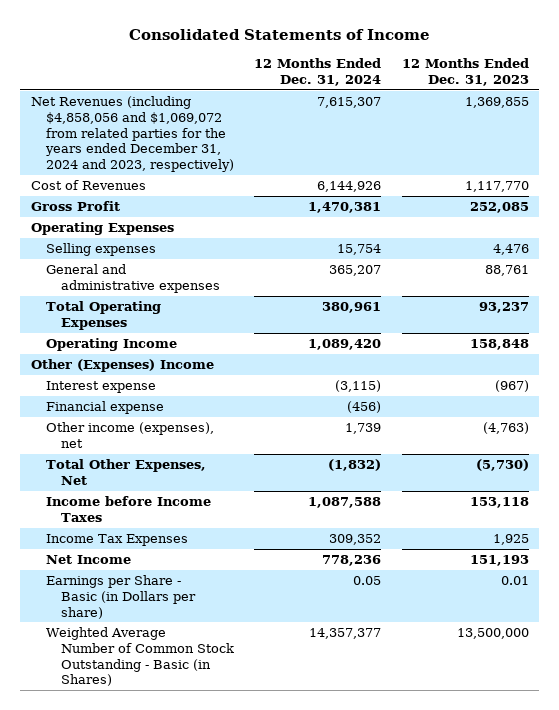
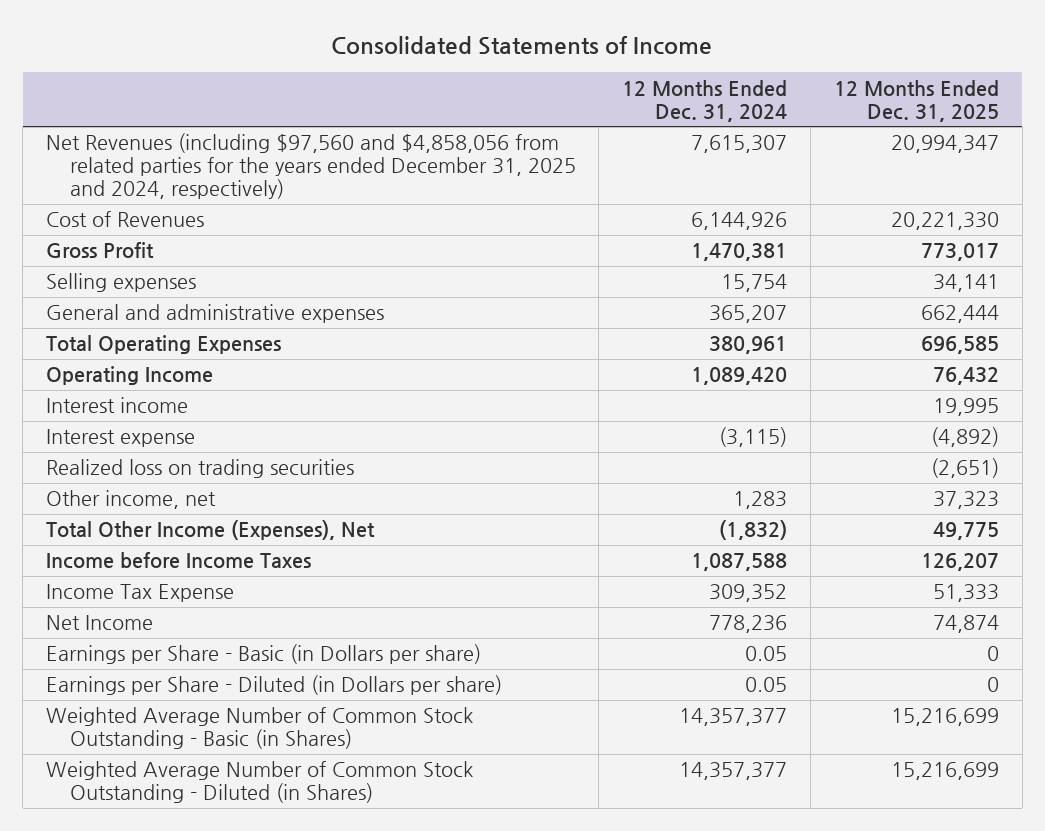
[401,58,529,87] 12 Months Ended Dec. 31, 2023 -> none
none -> [833,79,999,122] 12 Months Ended Dec. 31, 2025
[30,96,234,173] Net Revenues (including $4,858,056 and $1,069,072 from related parties for the years ended December 31, 2024 and 2023, respectively) -> [45,133,576,200] Net Revenues (including $97,560 and $4,858,056 from related parties for the years ended December 31, 2025 and 2024, respectively)
[30,222,174,236] Operating Expenses -> none
[30,359,214,373] Other (Expenses) Income -> none
none -> [45,397,188,414] Interest income
[45,401,164,415] Financial expense -> none
none -> [45,459,354,479] Realized loss on trading securities
[45,422,214,448] Other income (expenses), net -> [45,490,216,510] Other income, net
[345,423,382,435] 1,739 -> [733,491,788,510] 1,283
[45,459,206,485] Total Other Expenses, Net -> [45,520,375,541] Total Other Income (Expenses), Net
[45,534,188,547] Income Tax Expenses -> [45,584,234,603] Income Tax Expense
none -> [45,675,502,696] Earnings per Share - Diluted (in Dollars per share)
none -> [45,761,473,804] Weighted Average Number of Common Stock Outstanding - Diluted (in Shares)

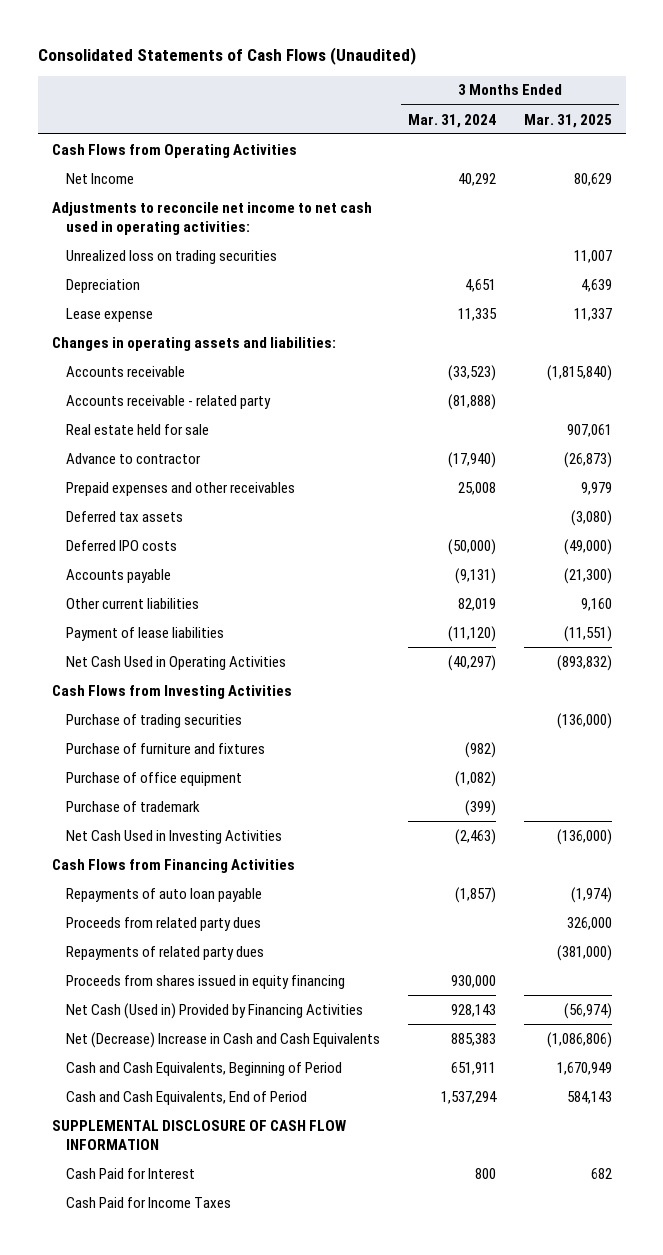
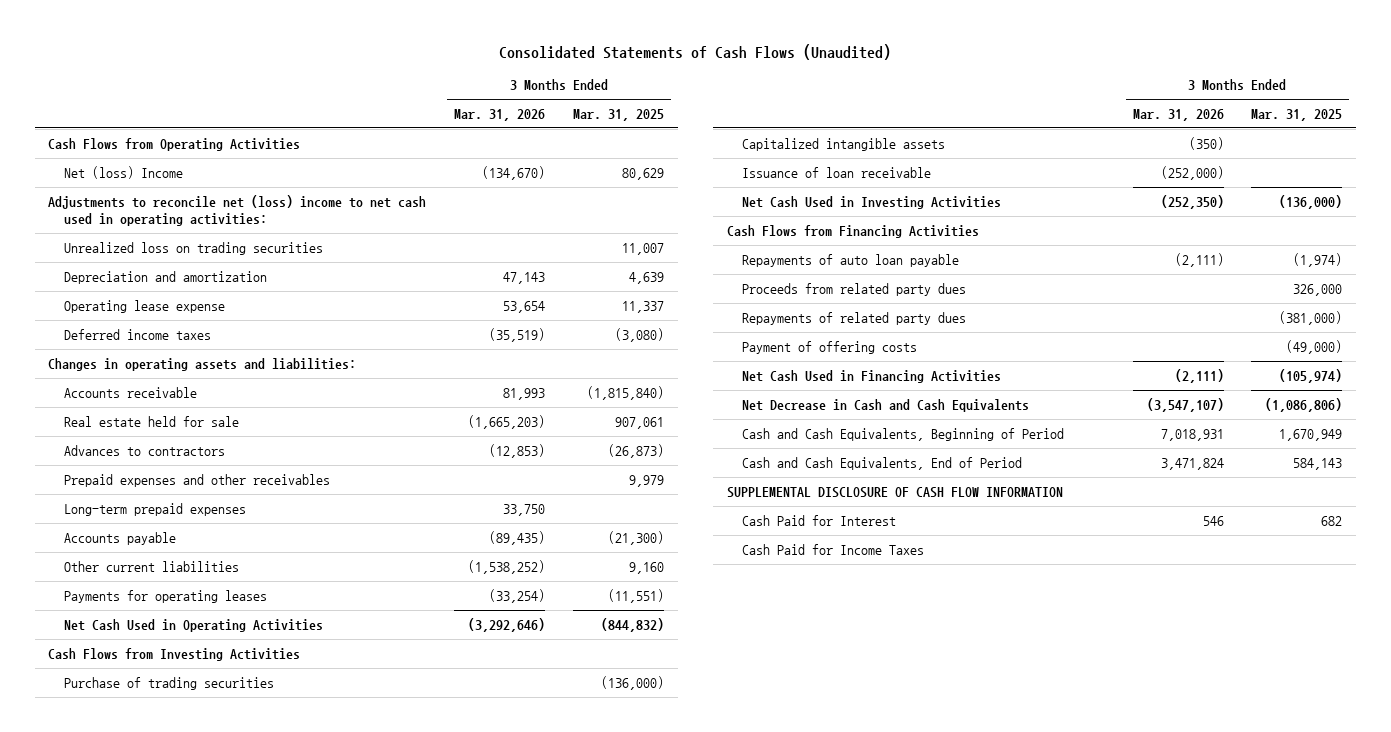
[407,113,496,128] Mar. 31, 2024 -> none
none -> [454,109,546,122] Mar. 31, 2026
[65,172,134,184] Net Income -> [64,165,184,179] Net (loss) Income
[51,201,372,235] Adjustments to reconcile net income to net cash used in operating activities: -> [48,194,427,227] Adjustments to reconcile net (loss) income to net cash used in operating activities:
[65,278,140,293] Depreciation -> [64,270,268,284] Depreciation and amortization
[65,307,153,322] Lease expense -> [64,299,226,313] Operating lease expense
none -> [64,328,212,340] Deferred income taxes
[65,394,271,409] Accounts receivable - related party -> none
[65,452,201,464] Advance to contractor -> [64,444,226,456] Advances to contractors
[65,510,183,522] Deferred tax assets -> none
[65,539,177,551] Deferred IPO costs -> none
none -> [64,502,247,516] Long-term prepaid expenses
[65,626,224,641] Payment of lease liabilities -> [64,589,268,603] Payments for operating leases
[556,654,612,671] (893,832) -> [600,617,664,632] (844,832)
[65,742,265,754] Purchase of furniture and fixtures -> none
[65,771,242,786] Purchase of office equipment -> none
[65,800,200,812] Purchase of trademark -> [742,137,946,151] Capitalized intangible assets
none -> [742,166,932,178] Issuance of loan receivable
[65,974,345,989] Proceeds from shares issued in equity financing -> none
none -> [742,340,918,354] Payment of offering costs
[65,1002,363,1019] Net Cash (Used in) Provided by Financing Activities -> [742,369,1002,383] Net Cash Used in Financing Activities
[563,1002,612,1019] (56,974) -> [1279,368,1343,383] (105,974)
[65,1031,380,1048] Net (Decrease) Increase in Cash and Cash Equivalents -> [742,398,1030,412] Net Decrease in Cash and Cash Equivalents

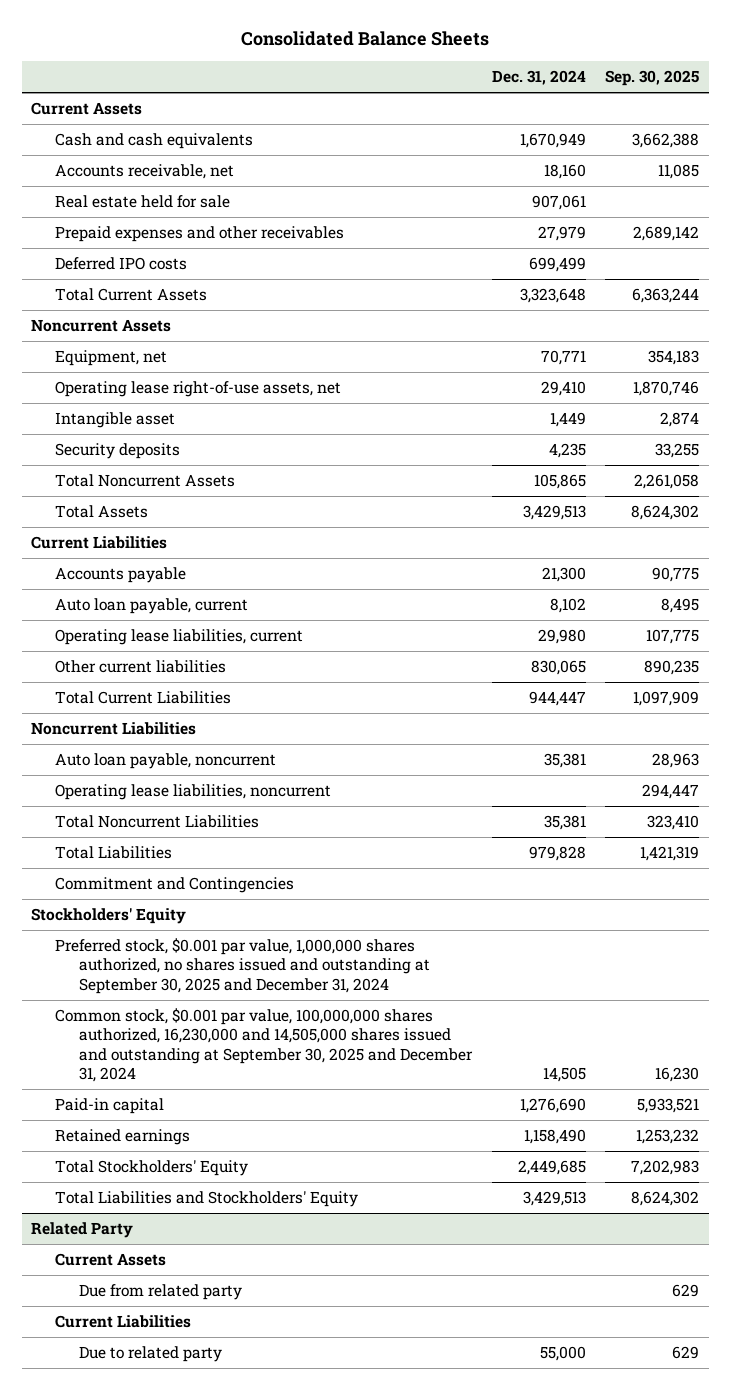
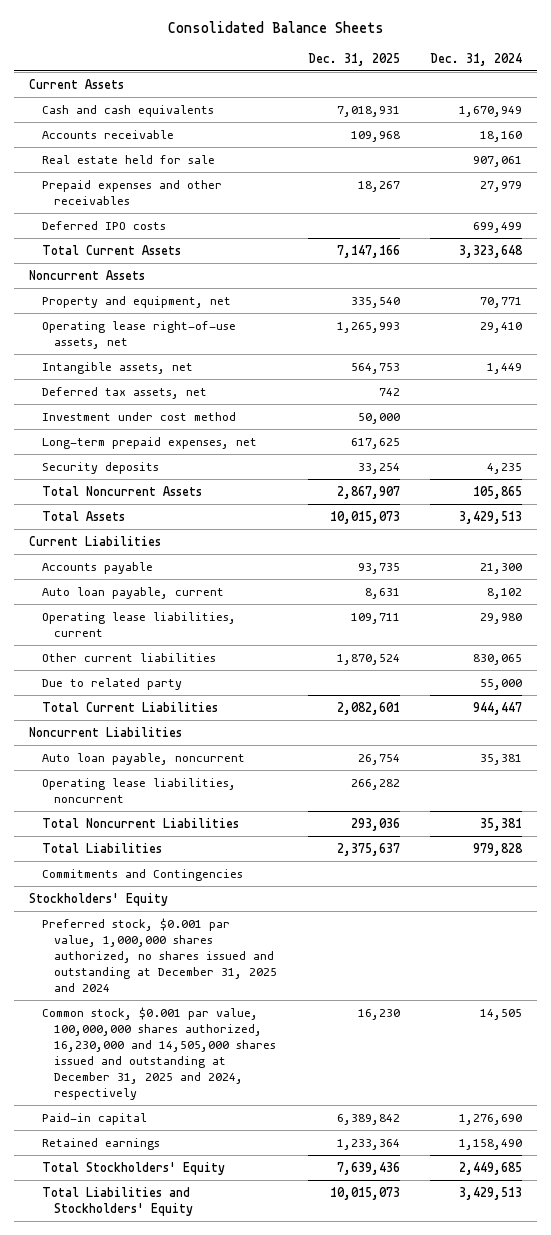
[605,70,700,87] Sep. 30, 2025 -> none
none -> [307,52,400,66] Dec. 31, 2025
[55,164,235,180] Accounts receivable, net -> [41,129,174,139] Accounts receivable
[55,350,168,367] Equipment, net -> [41,295,231,308] Property and equipment, net
[55,412,176,429] Intangible asset -> [41,361,193,374] Intangible assets, net
none -> [41,386,207,399] Deferred tax assets, net
none -> [41,411,236,421] Investment under cost method
none -> [41,436,257,449] Long-term prepaid expenses, net
none -> [41,677,182,690] Due to related party
[55,877,295,894] Commitment and Contingencies -> [41,868,243,881] Commitments and Contingencies
[55,938,430,994] Preferred stock, $0.001 par value, 1,000,000 shares authorized, no shares issued and outstanding at September 30, 2025 and December 31, 2024 -> [41,917,278,993] Preferred stock, $0.001 par value, 1,000,000 shares authorized, no shares issued and outstanding at December 31, 2025 and 2024
[55,1008,473,1083] Common stock, $0.001 par value, 100,000,000 shares authorized, 16,230,000 and 14,505,000 shares issued and outstanding at September 30, 2025 and December 31, 2024 -> [41,1006,277,1101] Common stock, $0.001 par value, 100,000,000 shares authorized, 16,230,000 and 14,505,000 shares issued and outstanding at December 31, 2025 and 2024, respectively
[31,1222,134,1239] Related Party -> none
[55,1253,167,1267] Current Assets -> none
[78,1284,242,1301] Due from related party -> none
[55,1315,192,1329] Current Liabilities -> none
[78,1346,222,1363] Due to related party -> none

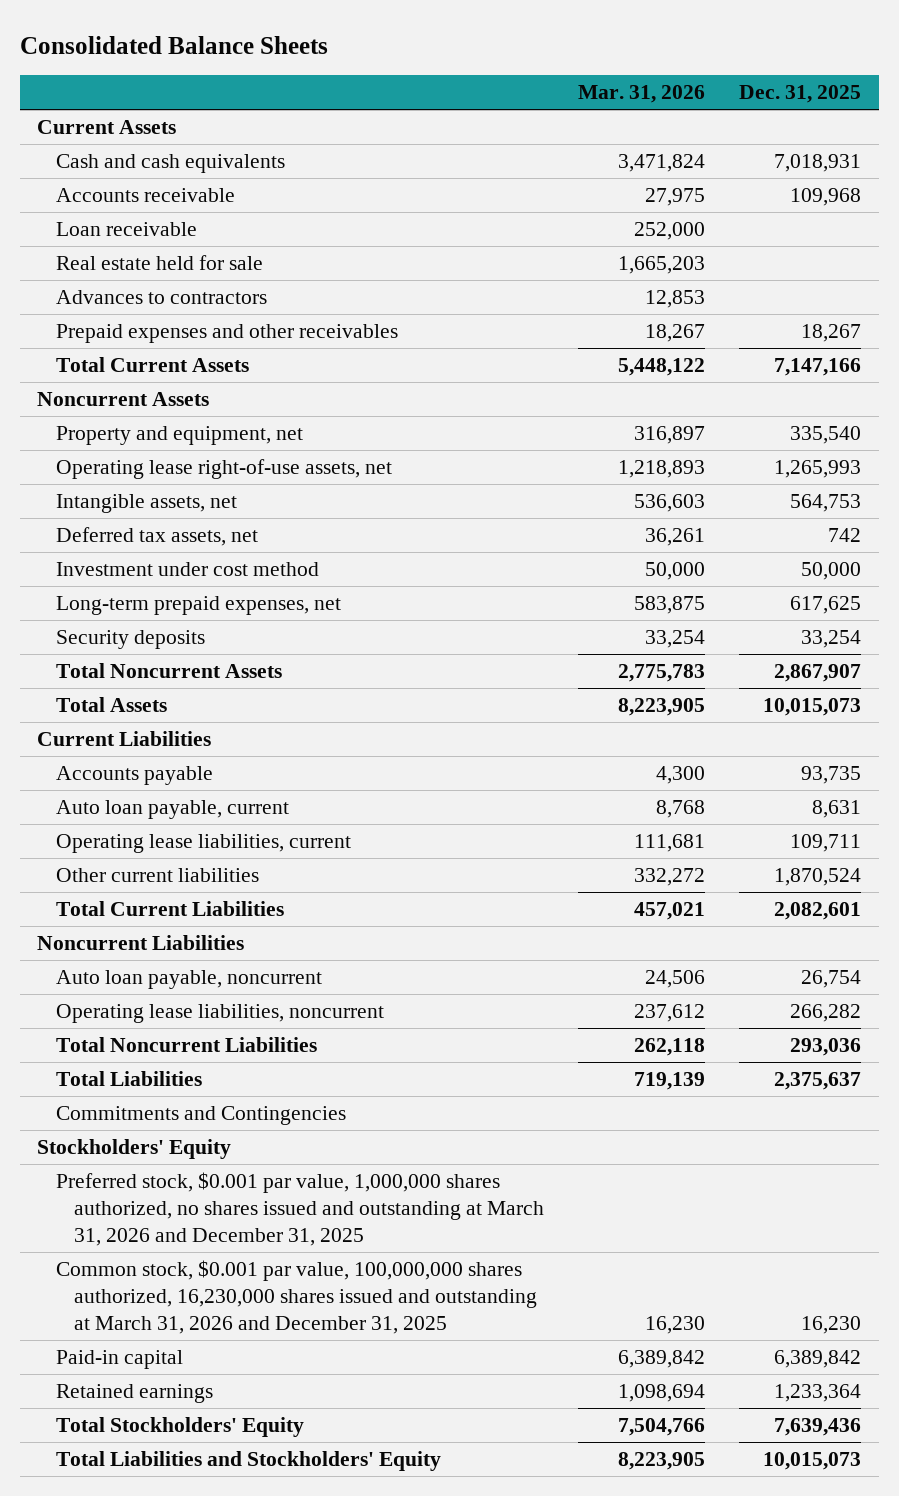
[430,52,523,66] Dec. 31, 2024 -> none
none -> [578,85,706,104] Mar. 31, 2026
none -> [55,221,197,236] Loan receivable
none -> [55,289,267,304] Advances to contractors
[41,220,166,230] Deferred IPO costs -> none
[41,677,182,690] Due to related party -> none
[41,917,278,993] Preferred stock, $0.001 par value, 1,000,000 shares authorized, no shares issued and outstanding at December 31, 2025 and 2024 -> [55,1171,544,1246] Preferred stock, $0.001 par value, 1,000,000 shares authorized, no shares issued and outstanding at March 31, 2026 and December 31, 2025
[41,1006,277,1101] Common stock, $0.001 par value, 100,000,000 shares authorized, 16,230,000 and 14,505,000 shares issued and outstanding at December 31, 2025 and 2024, respectively -> [55,1259,537,1334] Common stock, $0.001 par value, 100,000,000 shares authorized, 16,230,000 shares issued and outstanding at March 31, 2026 and December 31, 2025

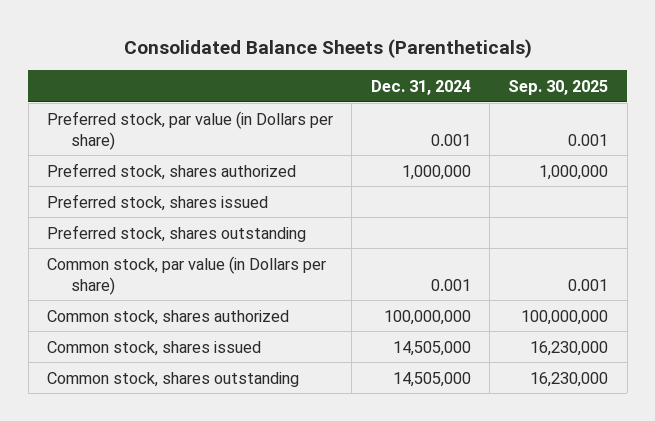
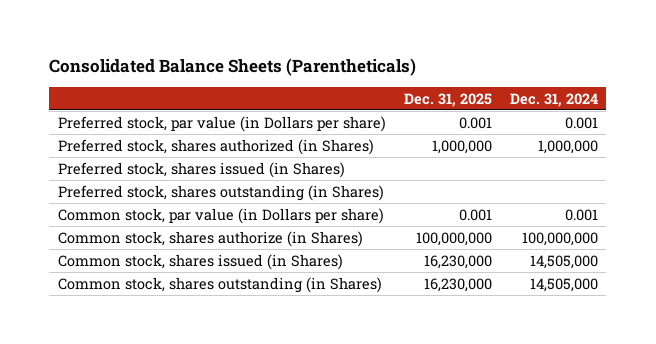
[508,79,609,95] Sep. 30, 2025 -> none
none -> [403,92,492,107] Dec. 31, 2025
[47,162,297,180] Preferred stock, shares authorized -> [58,138,375,155] Preferred stock, shares authorized (in Shares)
[47,193,269,211] Preferred stock, shares issued -> [58,161,346,178] Preferred stock, shares issued (in Shares)
[47,224,307,242] Preferred stock, shares outstanding -> [58,184,385,201] Preferred stock, shares outstanding (in Shares)
[47,309,290,325] Common stock, shares authorized -> [58,230,364,247] Common stock, shares authorize (in Shares)
[47,340,262,356] Common stock, shares issued -> [58,253,344,270] Common stock, shares issued (in Shares)
[47,371,300,387] Common stock, shares outstanding -> [58,276,383,293] Common stock, shares outstanding (in Shares)

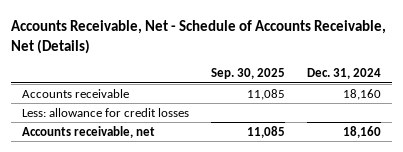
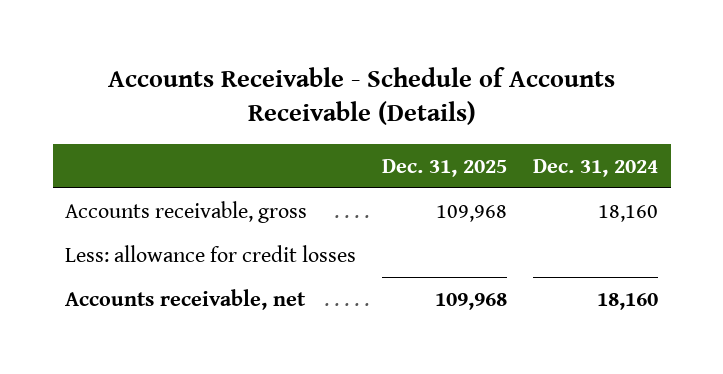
[10,19,386,54] Accounts Receivable, Net - Schedule of Accounts Receivable, Net (Details) -> [107,67,615,126] Accounts Receivable - Schedule of Accounts Receivable (Details)
[210,68,285,80] Sep. 30, 2025 -> none
none -> [382,158,508,177] Dec. 31, 2025
[21,88,129,98] Accounts receivable -> [65,200,308,223] Accounts receivable, gross

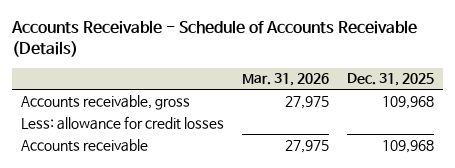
[532,158,658,177] Dec. 31, 2024 -> none
none -> [241,73,329,87] Mar. 31, 2026
[65,288,307,310] Accounts receivable, net -> [21,138,149,152] Accounts receivable

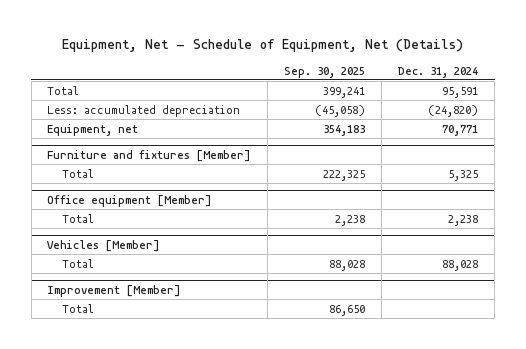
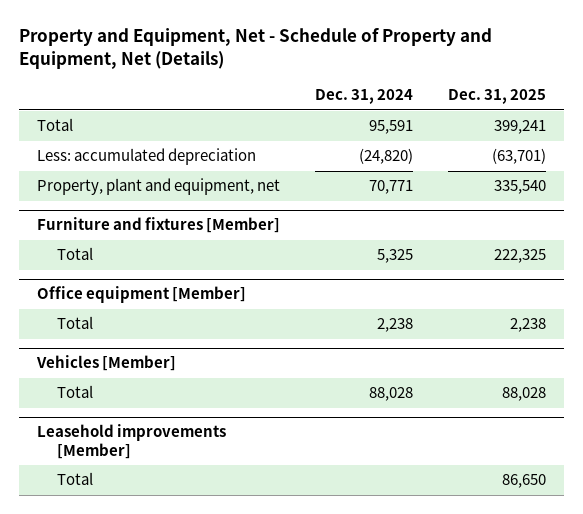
[61,39,463,53] Equipment, Net - Schedule of Equipment, Net (Details) -> [18,28,492,70] Property and Equipment, Net - Schedule of Property and Equipment, Net (Details)
[284,66,366,78] Sep. 30, 2025 -> none
none -> [448,89,547,105] Dec. 31, 2025
[47,123,139,136] Equipment, net -> [36,178,280,196] Property, plant and equipment, net
[47,284,182,297] Improvement [Member] -> [36,424,226,459] Leasehold improvements [Member]

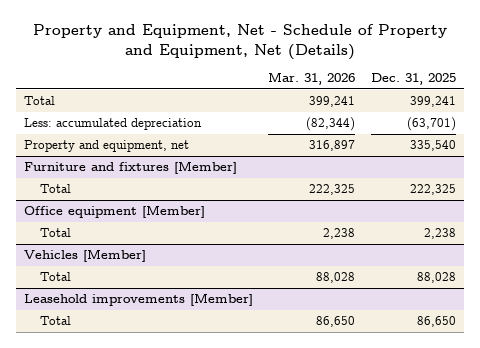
[315,89,414,105] Dec. 31, 2024 -> none
none -> [268,72,356,86] Mar. 31, 2026
[36,178,280,196] Property, plant and equipment, net -> [23,140,189,153] Property and equipment, net

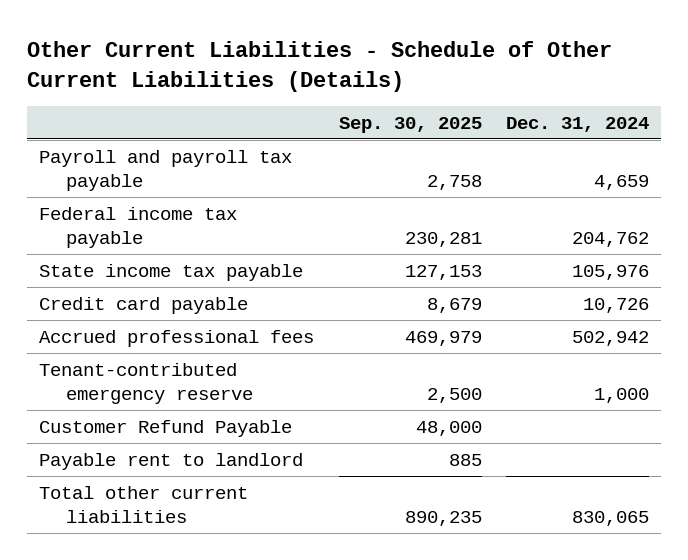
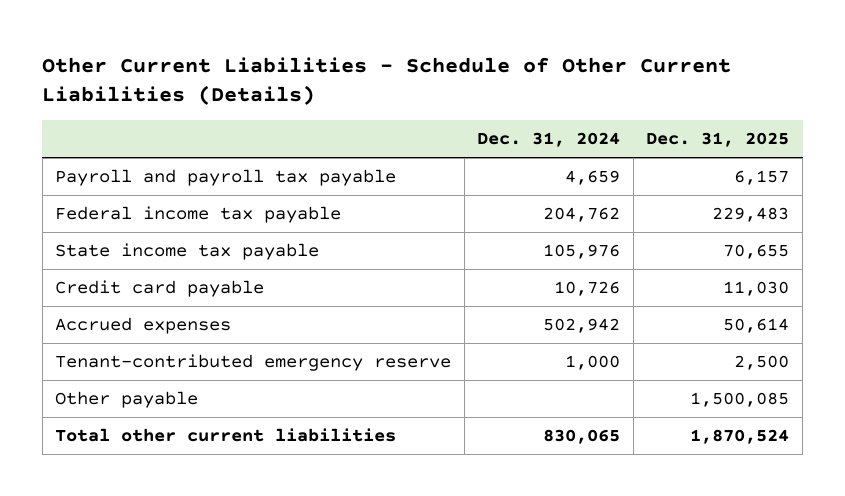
[338,116,482,133] Sep. 30, 2025 -> none
none -> [646,132,790,148] Dec. 31, 2025
[39,329,315,347] Accrued professional fees -> [55,317,232,335] Accrued expenses
[39,419,293,437] Customer Refund Payable -> none
[39,452,304,470] Payable rent to landlord -> none
none -> [55,391,199,409] Other payable

